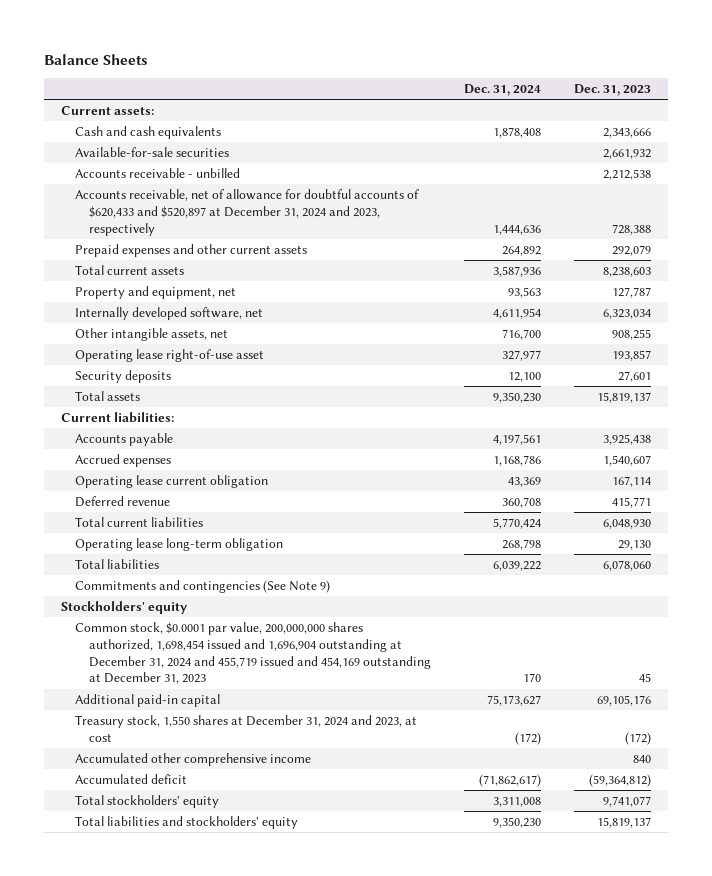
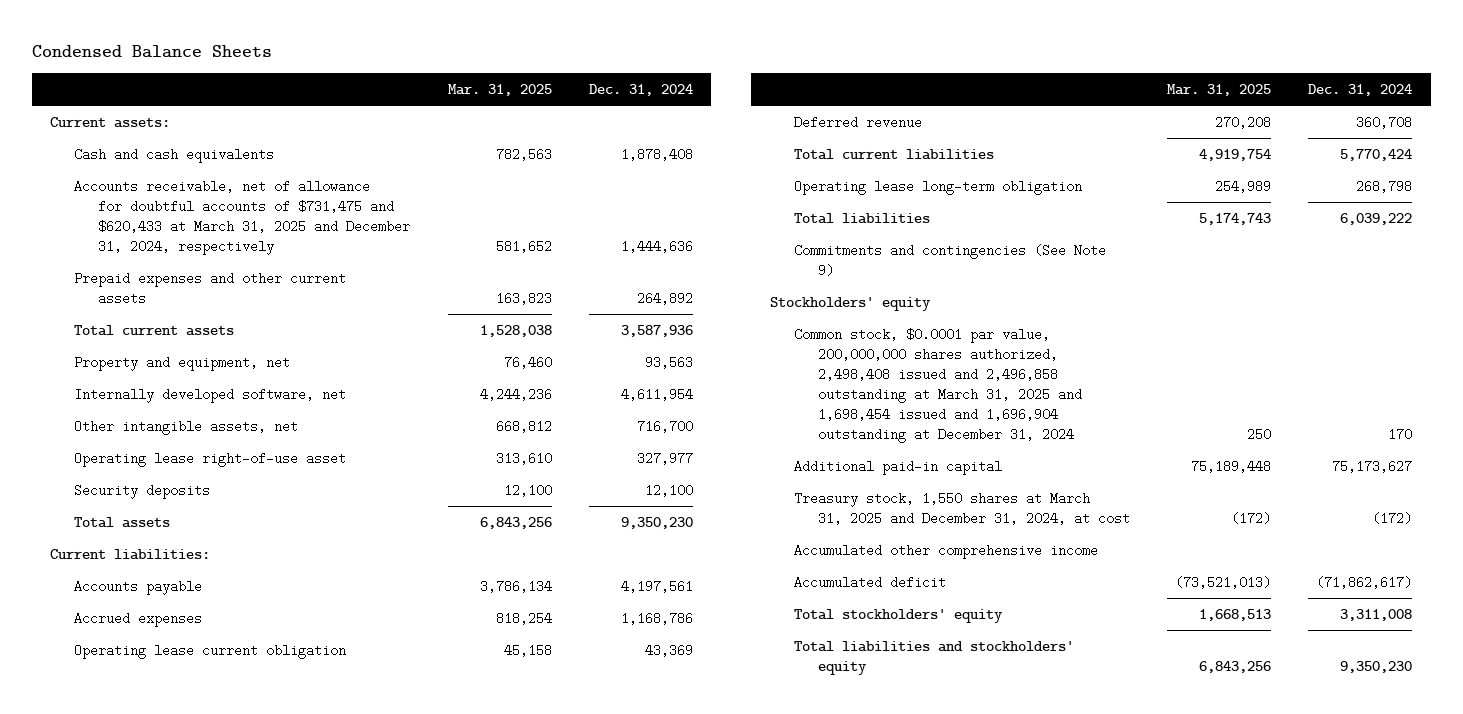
[44,53,149,65] Balance Sheets -> [31,44,272,58] Condensed Balance Sheets
[574,84,652,97] Dec. 31, 2023 -> none
none -> [447,84,552,97] Mar. 31, 2025
[74,146,229,157] Available-for-sale securities -> none
[74,167,240,178] Accounts receivable - unbilled -> none
[74,188,419,236] Accounts receivable, net of allowance for doubtful accounts of $620,433 and $520,897 at December 31, 2024 and 2023, respectively -> [74,180,411,256] Accounts receivable, net of allowance for doubtful accounts of $731,475 and $620,433 at March 31, 2025 and December 31, 2024, respectively
[74,621,431,685] Common stock, $0.0001 par value, 200,000,000 shares authorized, 1,698,454 issued and 1,696,904 outstanding at December 31, 2024 and 455,719 issued and 454,169 outstanding at December 31, 2023 -> [794,328,1083,444] Common stock, $0.0001 par value, 200,000,000 shares authorized, 2,498,408 issued and 2,496,858 outstanding at March 31, 2025 and 1,698,454 issued and 1,696,904 outstanding at December 31, 2024
[74,714,417,742] Treasury stock, 1,550 shares at December 31, 2024 and 2023, at cost -> [794,492,1131,526] Treasury stock, 1,550 shares at March 31, 2025 and December 31, 2024, at cost

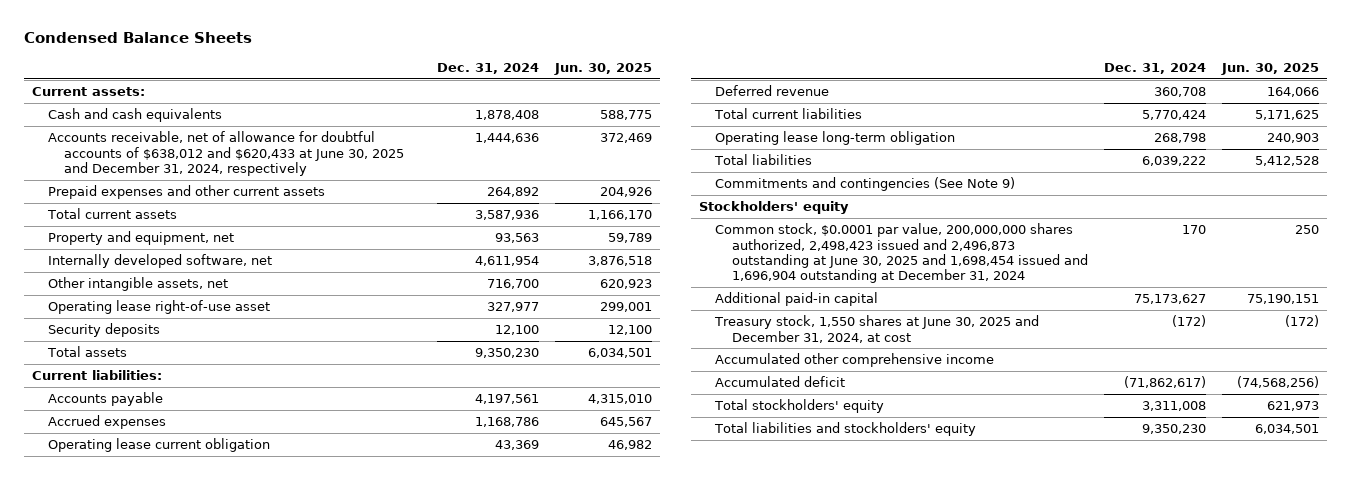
[447,84,552,97] Mar. 31, 2025 -> none
none -> [553,63,652,76] Jun. 30, 2025
[74,180,411,256] Accounts receivable, net of allowance for doubtful accounts of $731,475 and $620,433 at March 31, 2025 and December 31, 2024, respectively -> [48,131,405,176] Accounts receivable, net of allowance for doubtful accounts of $638,012 and $620,433 at June 30, 2025 and December 31, 2024, respectively
[794,328,1083,444] Common stock, $0.0001 par value, 200,000,000 shares authorized, 2,498,408 issued and 2,496,858 outstanding at March 31, 2025 and 1,698,454 issued and 1,696,904 outstanding at December 31, 2024 -> [715,223,1088,284] Common stock, $0.0001 par value, 200,000,000 shares authorized, 2,498,423 issued and 2,496,873 outstanding at June 30, 2025 and 1,698,454 issued and 1,696,904 outstanding at December 31, 2024
[794,492,1131,526] Treasury stock, 1,550 shares at March 31, 2025 and December 31, 2024, at cost -> [714,315,1040,343] Treasury stock, 1,550 shares at June 30, 2025 and December 31, 2024, at cost

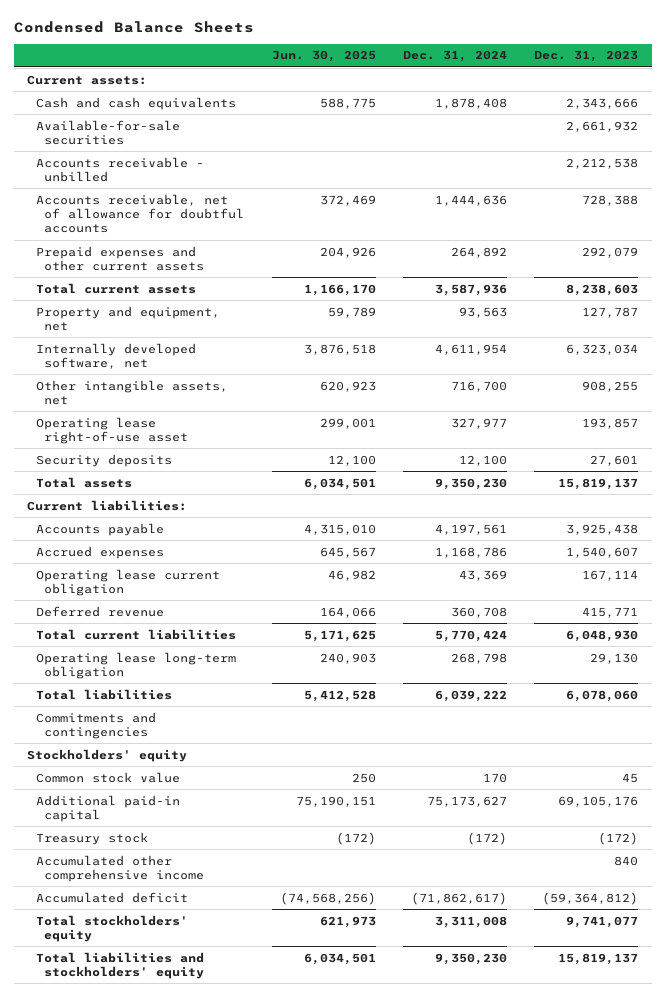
none -> [534,50,639,63] Dec. 31, 2023
none -> [35,119,180,146] Available-for-sale securities
none -> [35,156,204,183] Accounts receivable - unbilled
[48,131,405,176] Accounts receivable, net of allowance for doubtful accounts of $638,012 and $620,433 at June 30, 2025 and December 31, 2024, respectively -> [35,193,245,234] Accounts receivable, net of allowance for doubtful accounts
[715,177,1016,192] Commitments and contingencies (See Note 9) -> [35,711,156,740] Commitments and contingencies
[715,223,1088,284] Common stock, $0.0001 par value, 200,000,000 shares authorized, 2,498,423 issued and 2,496,873 outstanding at June 30, 2025 and 1,698,454 issued and 1,696,904 outstanding at December 31, 2024 -> [35,771,180,783] Common stock value
[714,315,1040,343] Treasury stock, 1,550 shares at June 30, 2025 and December 31, 2024, at cost -> [35,831,148,845] Treasury stock

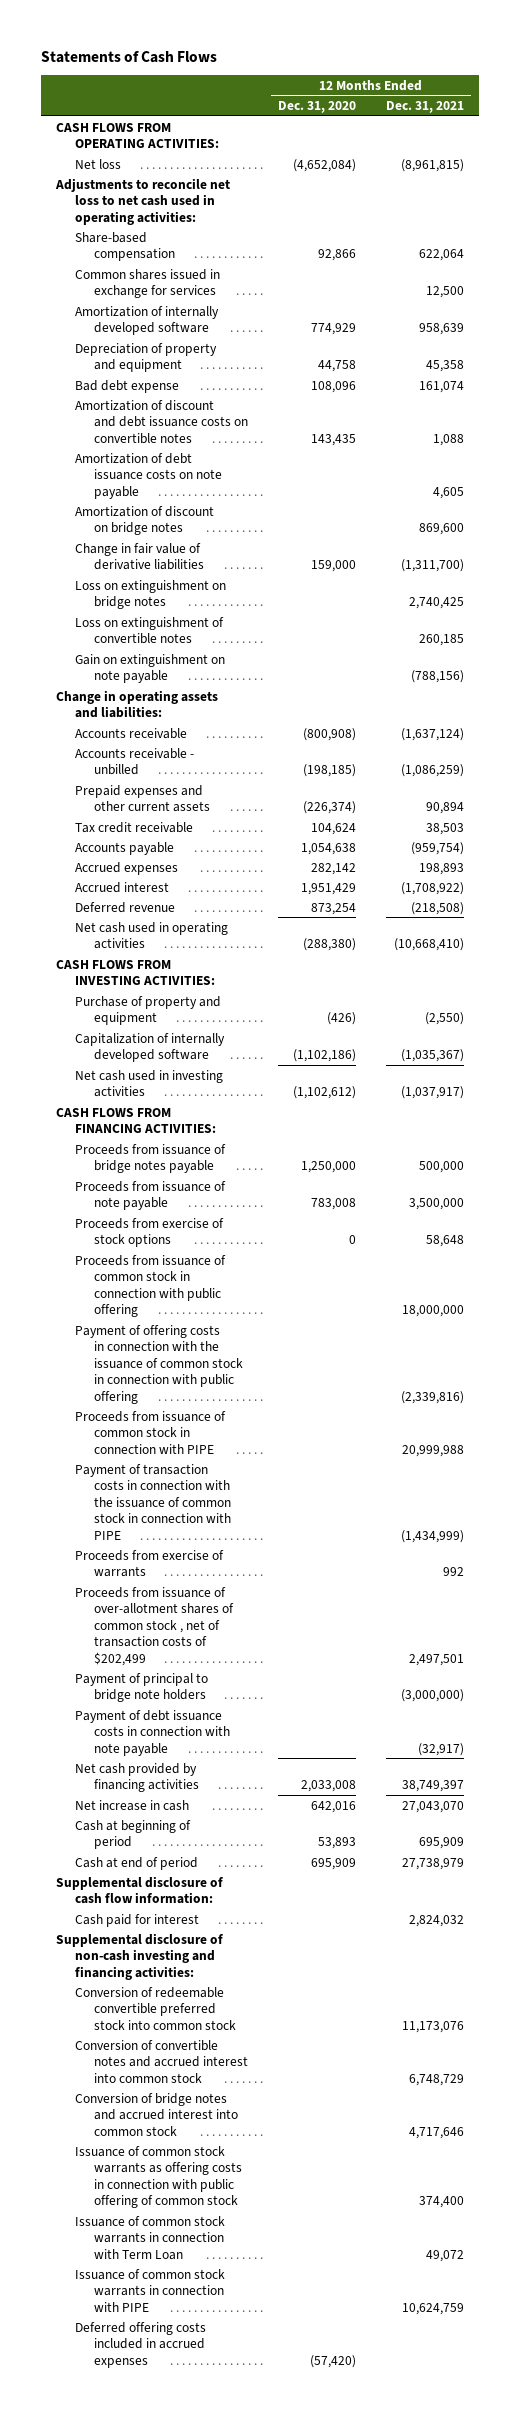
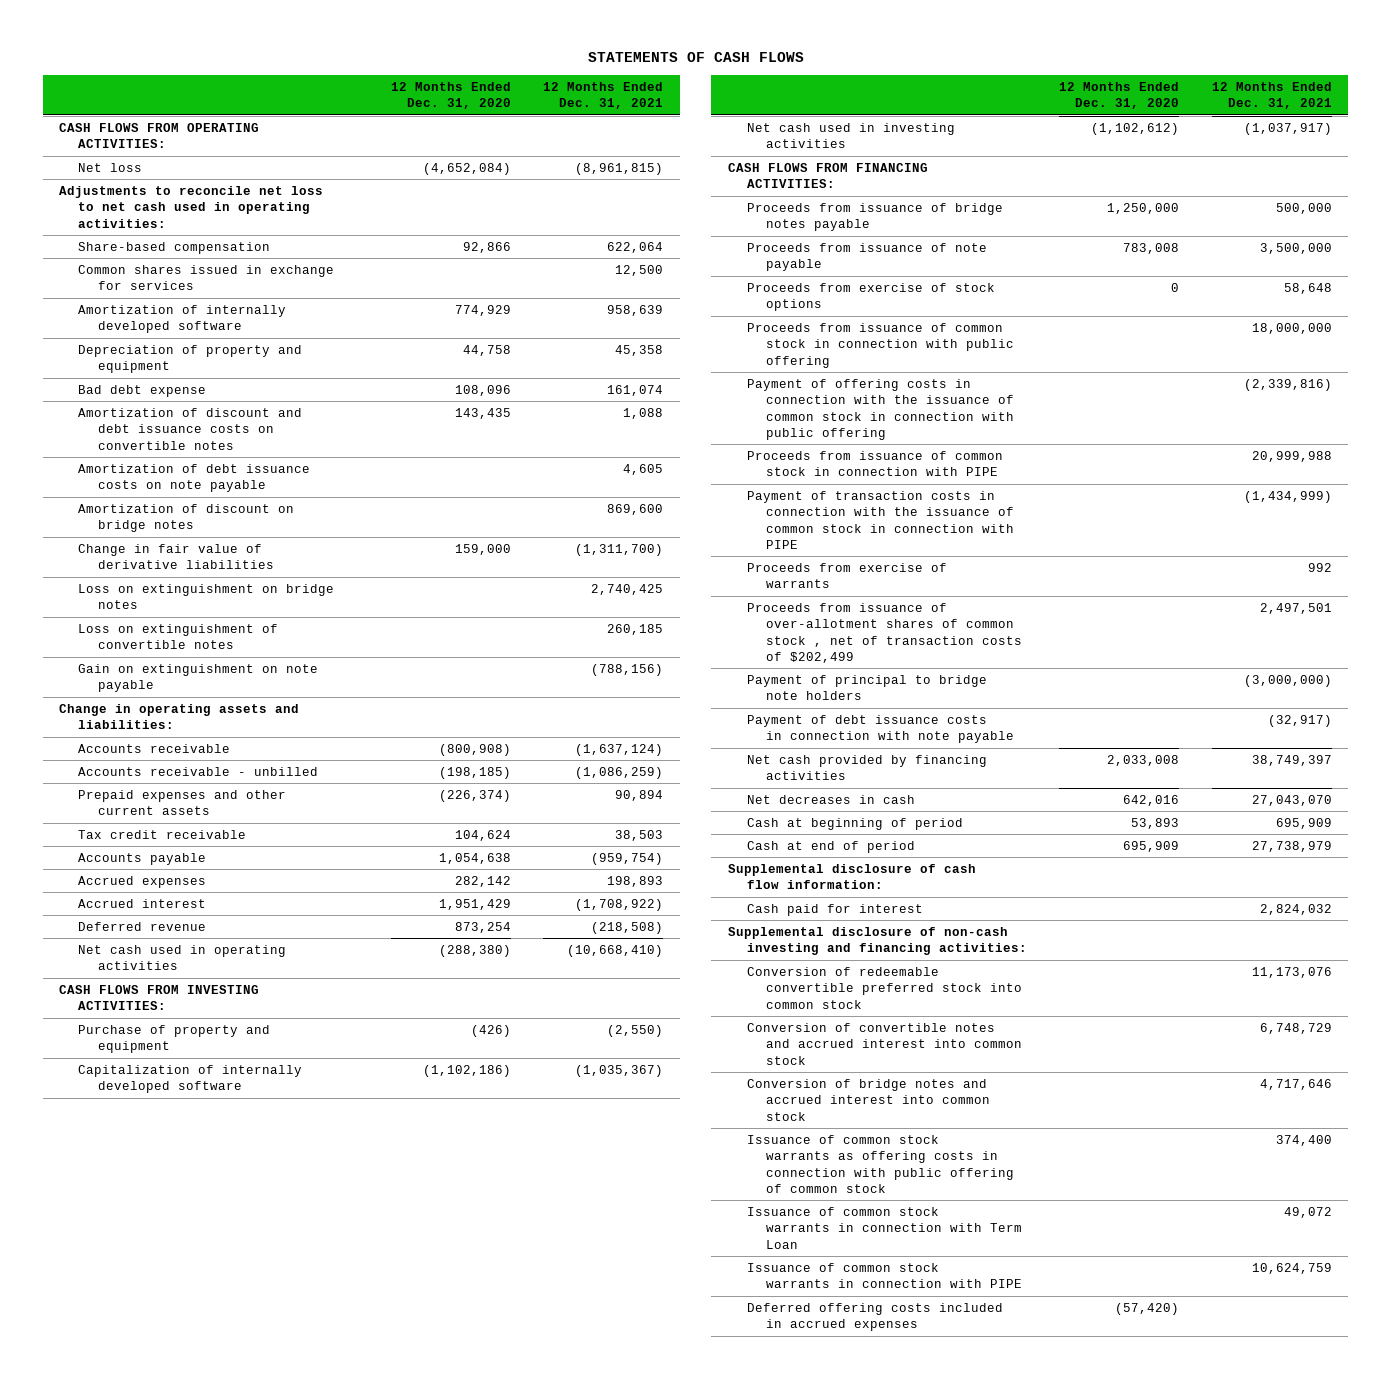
[40,50,217,63] Statements of Cash Flows -> [587,52,804,63] STATEMENTS OF CASH FLOWS
[74,1799,189,1811] Net increase in cash -> [746,794,915,804] Net decreases in cash

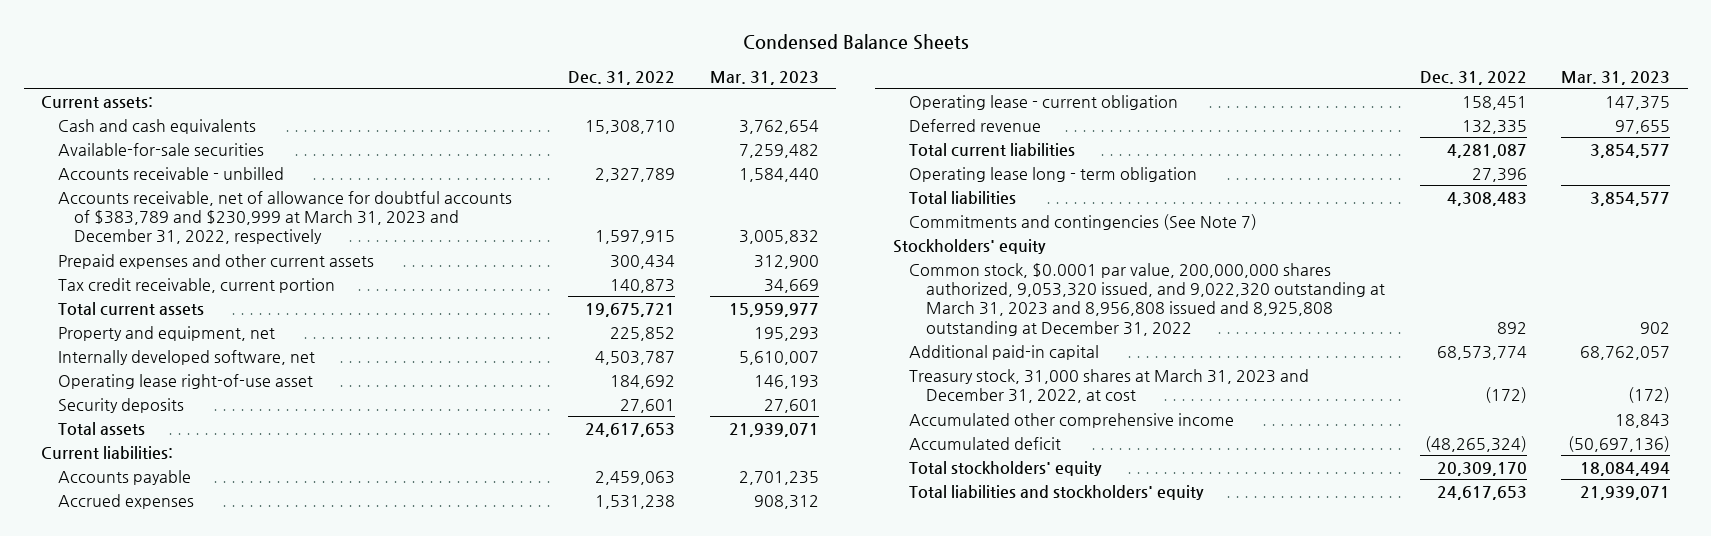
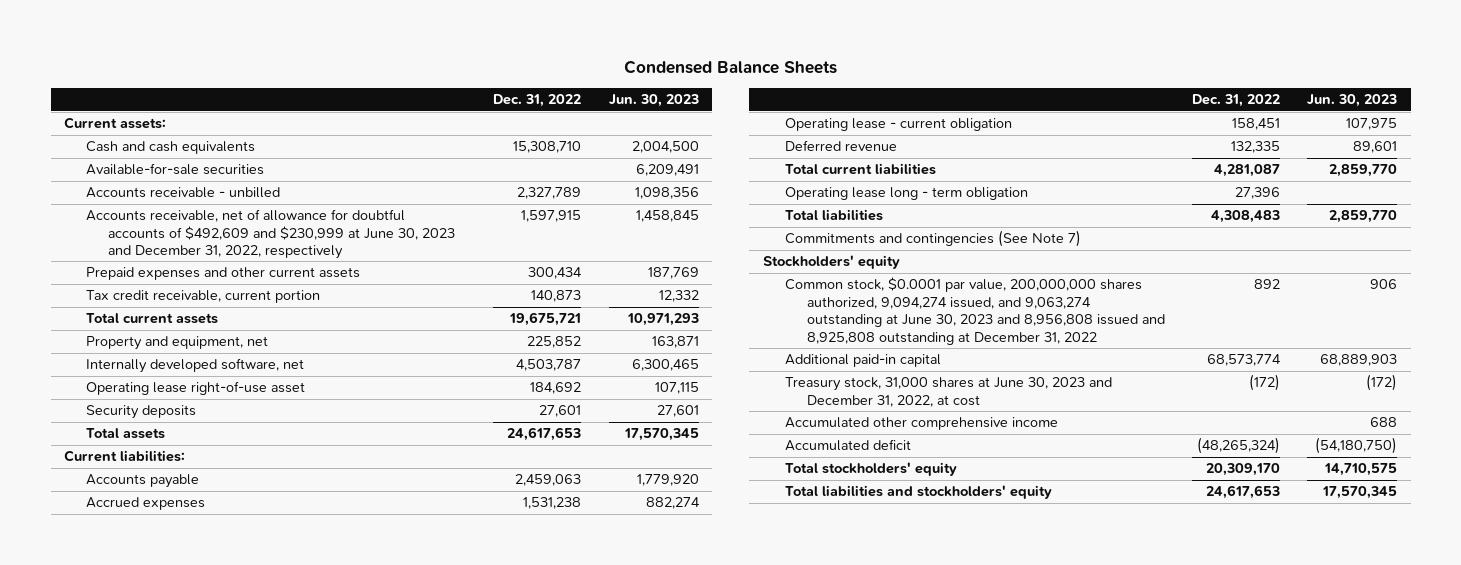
[709,70,819,85] Mar. 31, 2023 -> none
none -> [608,94,699,108] Jun. 30, 2023
[57,190,512,245] Accounts receivable, net of allowance for doubtful accounts of $383,789 and $230,999 at March 31, 2023 and December 31, 2022, respectively -> [86,209,456,260] Accounts receivable, net of allowance for doubtful accounts of $492,609 and $230,999 at June 30, 2023 and December 31, 2022, respectively
[909,262,1386,336] Common stock, $0.0001 par value, 200,000,000 shares authorized, 9,053,320 issued, and 9,022,320 outstanding at March 31, 2023 and 8,956,808 issued and 8,925,808 outstanding at December 31, 2022 -> [784,277,1165,345] Common stock, $0.0001 par value, 200,000,000 shares authorized, 9,094,274 issued, and 9,063,274 outstanding at June 30, 2023 and 8,956,808 issued and 8,925,808 outstanding at December 31, 2022
[909,368,1310,404] Treasury stock, 31,000 shares at March 31, 2023 and December 31, 2022, at cost -> [784,377,1112,407] Treasury stock, 31,000 shares at June 30, 2023 and December 31, 2022, at cost

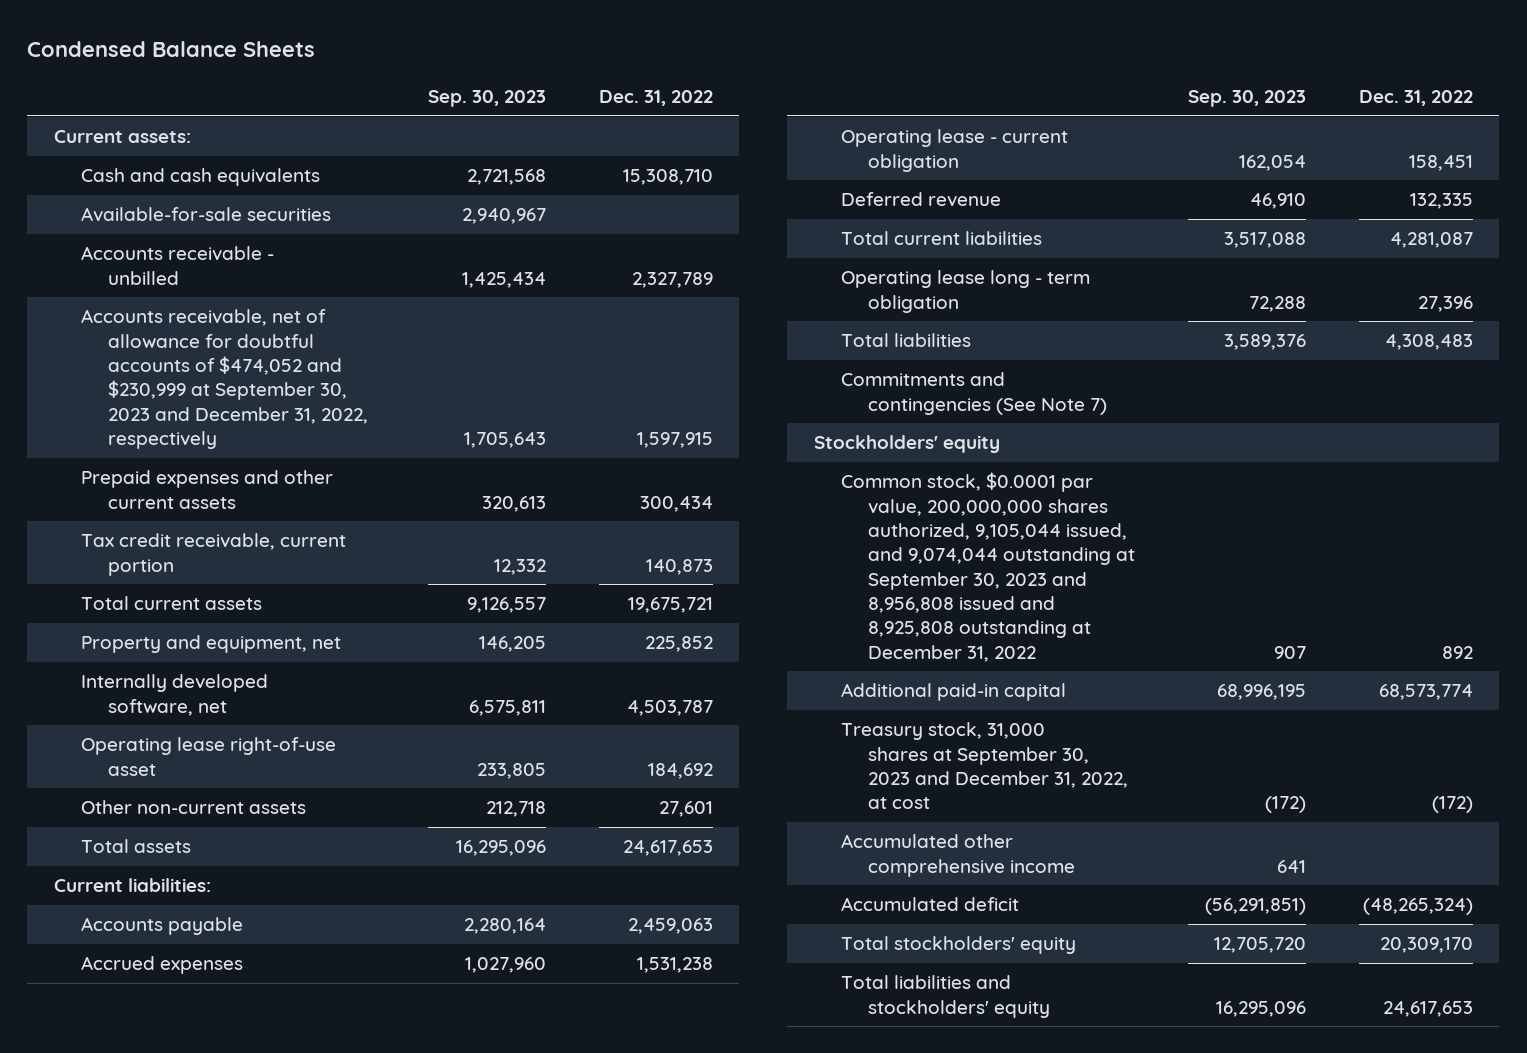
[608,94,699,108] Jun. 30, 2023 -> none
none -> [427,89,546,107] Sep. 30, 2023
[86,209,456,260] Accounts receivable, net of allowance for doubtful accounts of $492,609 and $230,999 at June 30, 2023 and December 31, 2022, respectively -> [80,309,369,450] Accounts receivable, net of allowance for doubtful accounts of $474,052 and $230,999 at September 30, 2023 and December 31, 2022, respectively
[86,405,197,420] Security deposits -> [80,800,306,815] Other non-current assets
[784,277,1165,345] Common stock, $0.0001 par value, 200,000,000 shares authorized, 9,094,274 issued, and 9,063,274 outstanding at June 30, 2023 and 8,956,808 issued and 8,925,808 outstanding at December 31, 2022 -> [840,472,1135,662] Common stock, $0.0001 par value, 200,000,000 shares authorized, 9,105,044 issued, and 9,074,044 outstanding at September 30, 2023 and 8,956,808 issued and 8,925,808 outstanding at December 31, 2022
[784,377,1112,407] Treasury stock, 31,000 shares at June 30, 2023 and December 31, 2022, at cost -> [840,722,1128,810] Treasury stock, 31,000 shares at September 30, 2023 and December 31, 2022, at cost

